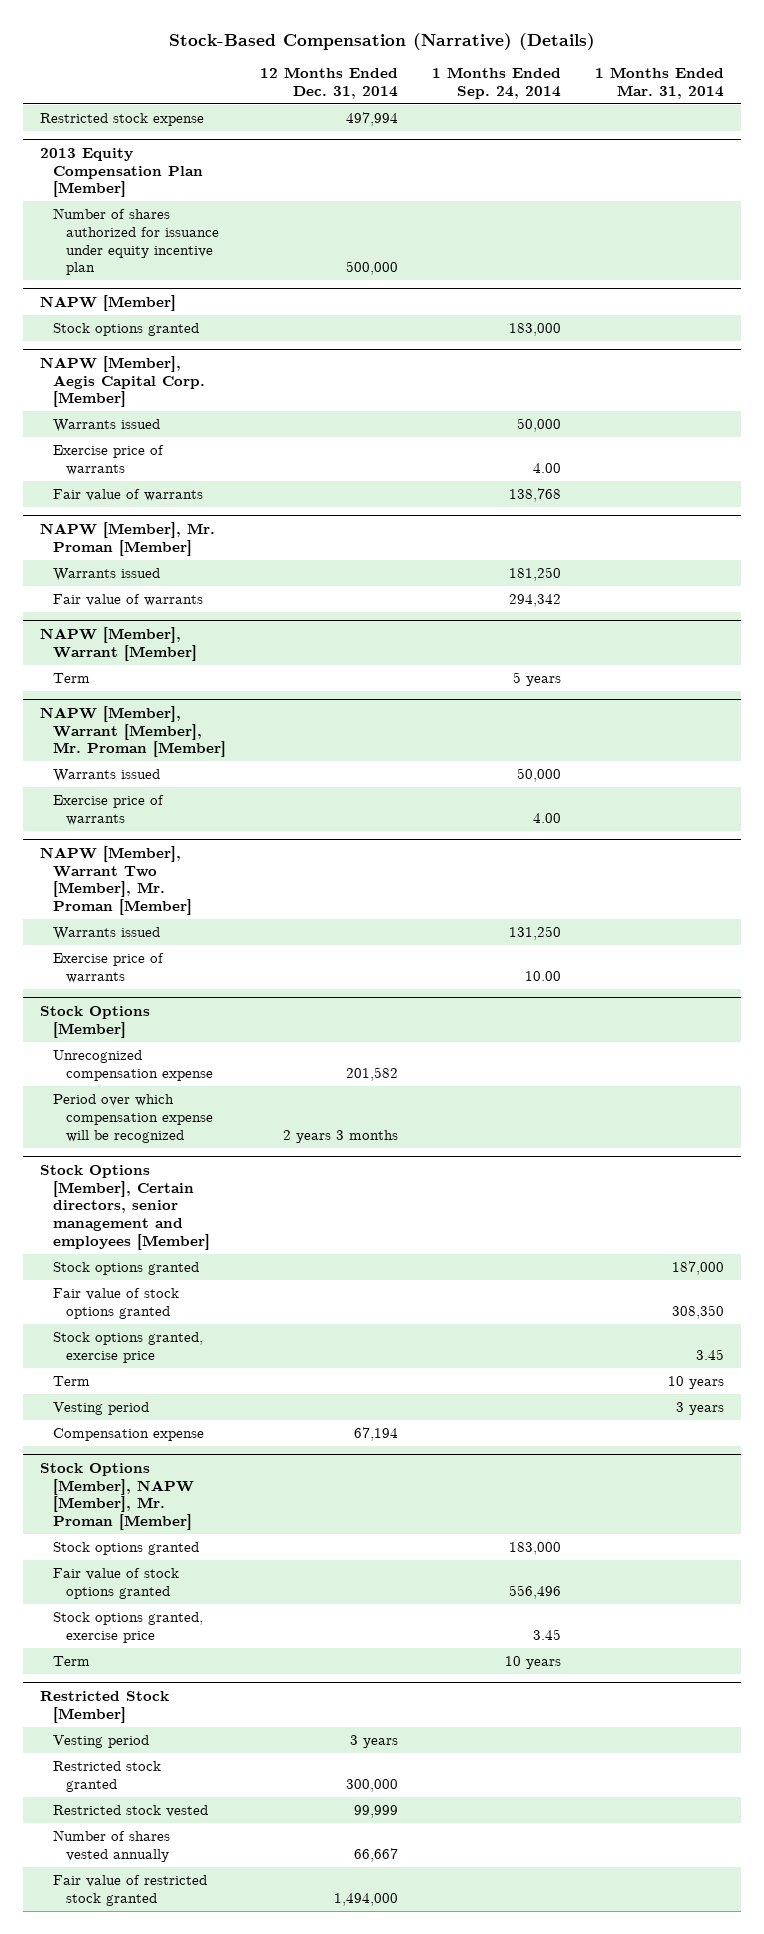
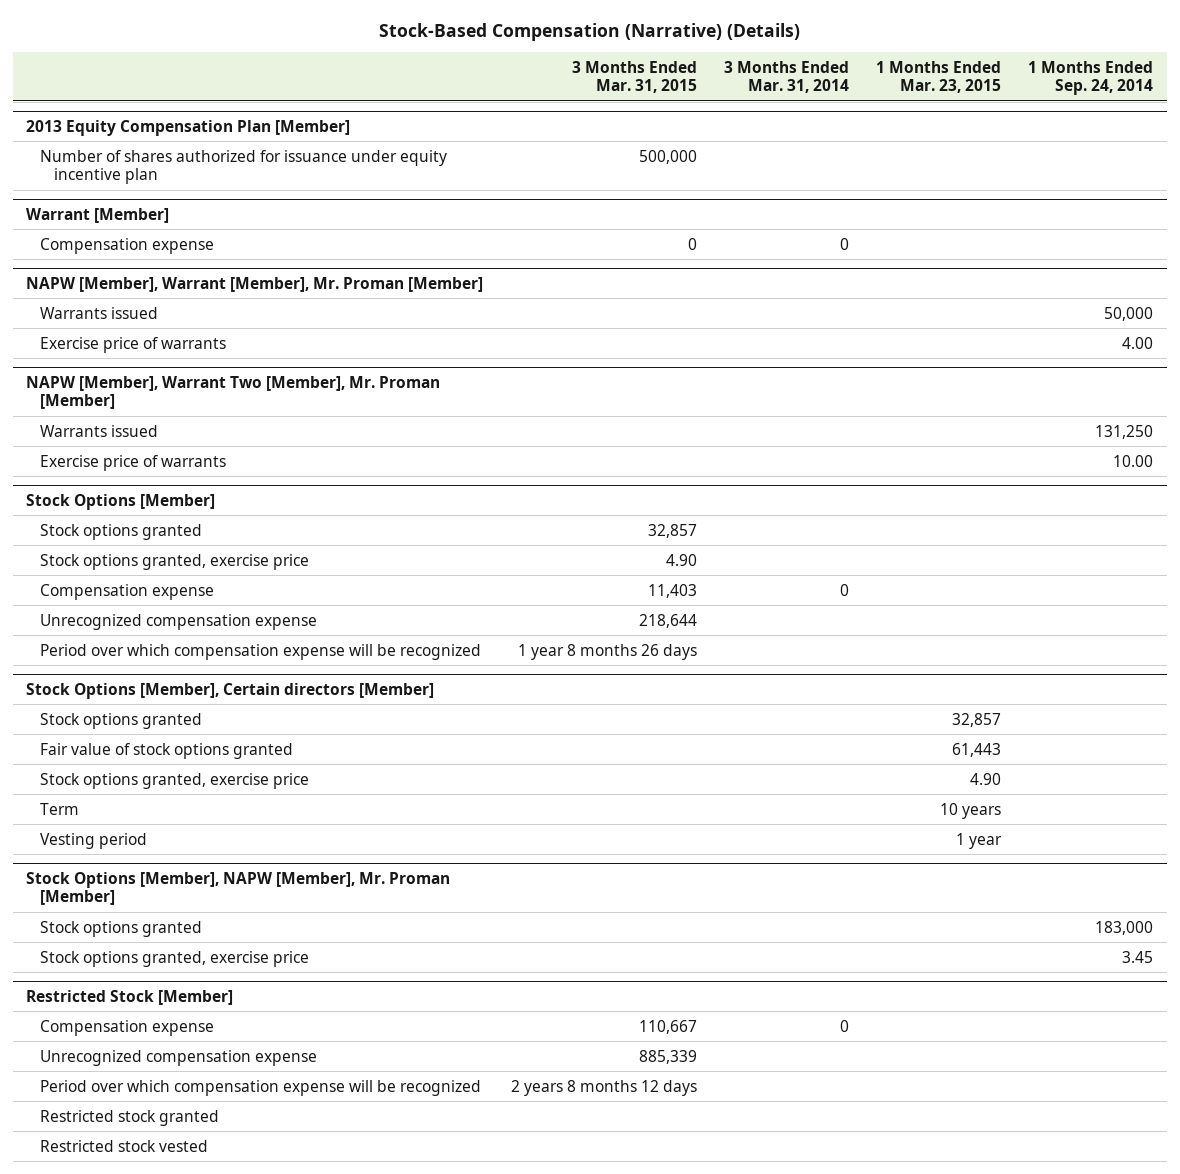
[260,67,399,99] 12 Months Ended Dec. 31, 2014 -> none
[594,67,724,99] 1 Months Ended Mar. 31, 2014 -> none
none -> [571,60,697,94] 3 Months Ended Mar. 31, 2015
none -> [723,60,849,94] 3 Months Ended Mar. 31, 2014
none -> [876,60,1002,94] 1 Months Ended Mar. 23, 2015
[40,113,205,127] Restricted stock expense -> none
[40,294,177,311] NAPW [Member] -> none
[53,323,200,337] Stock options granted -> none
[40,355,206,408] NAPW [Member], Aegis Capital Corp. [Member] -> none
[53,419,161,433] Warrants issued -> none
[53,445,165,475] Exercise price of warrants -> none
[53,489,204,502] Fair value of warrants -> none
[40,521,216,556] NAPW [Member], Mr. Proman [Member] -> none
[53,568,161,582] Warrants issued -> none
[53,594,204,607] Fair value of warrants -> none
[53,673,91,684] Term -> none
[40,626,198,661] NAPW [Member], Warrant [Member] -> [26,207,170,223] Warrant [Member]
none -> [40,237,215,254] Compensation expense
none -> [40,523,203,540] Stock options granted
none -> [40,553,310,570] Stock options granted, exercise price
none -> [40,583,215,600] Compensation expense
[40,1164,211,1250] Stock Options [Member], Certain directors, senior management and employees [Member] -> [26,682,435,699] Stock Options [Member], Certain directors [Member]
[53,1428,205,1442] Compensation expense -> none
[53,1568,180,1599] Fair value of stock options granted -> none
[53,1656,91,1667] Term -> none
[53,1735,150,1749] Vesting period -> none
none -> [40,1019,215,1036] Compensation expense
none -> [40,1049,318,1066] Unrecognized compensation expense
none -> [40,1079,482,1096] Period over which compensation expense will be recognized
[53,1830,171,1862] Number of shares vested annually -> none
[53,1875,208,1906] Fair value of restricted stock granted -> none

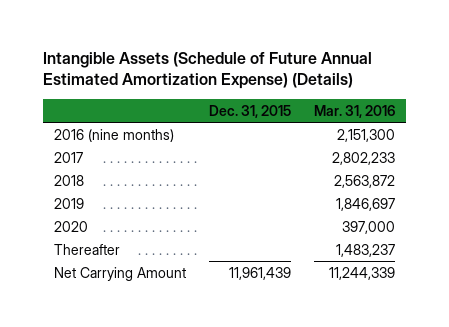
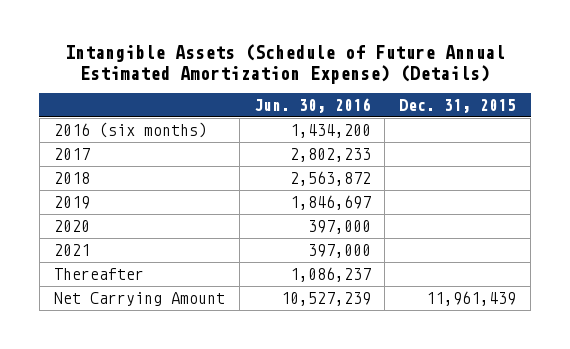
[313,104,395,118] Mar. 31, 2016 -> none
none -> [253,97,371,113] Jun. 30, 2016
[53,128,174,142] 2016 (nine months) -> [53,121,207,138] 2016 (six months)
none -> [53,243,90,256] 2021

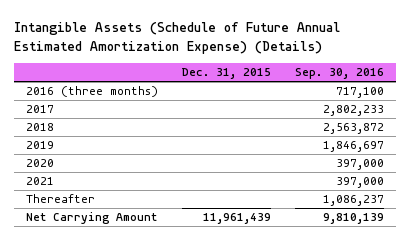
[253,97,371,113] Jun. 30, 2016 -> none
none -> [295,68,385,80] Sep. 30, 2016
[53,121,207,138] 2016 (six months) -> [26,86,159,98] 2016 (three months)

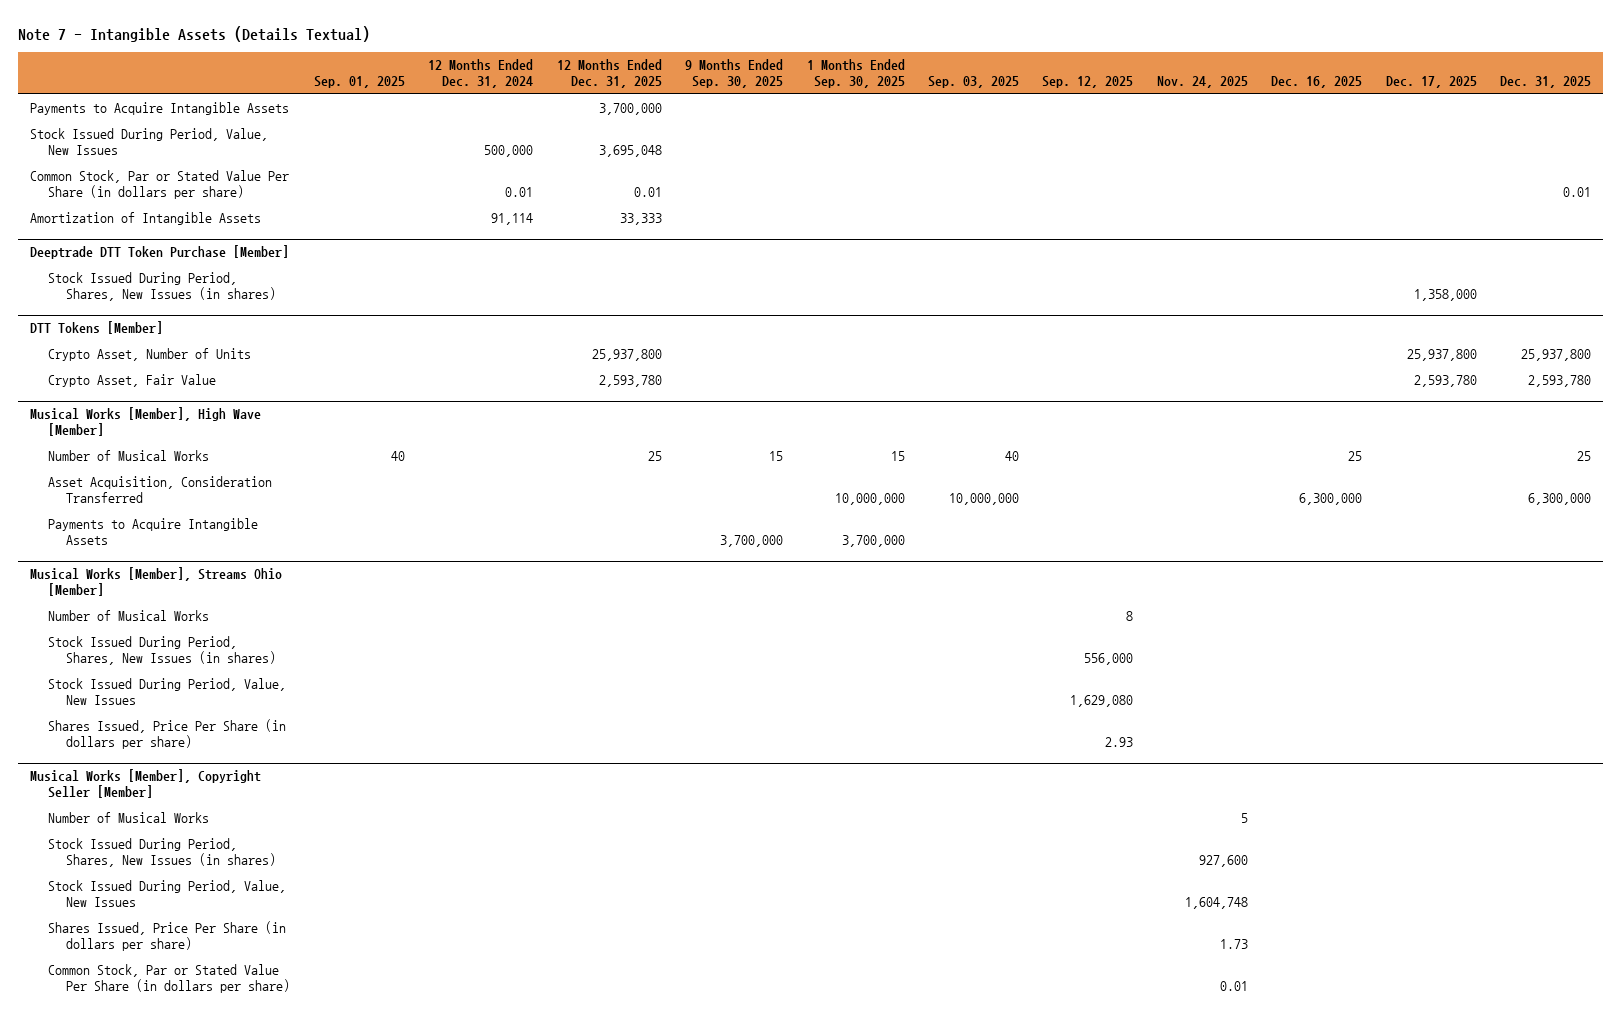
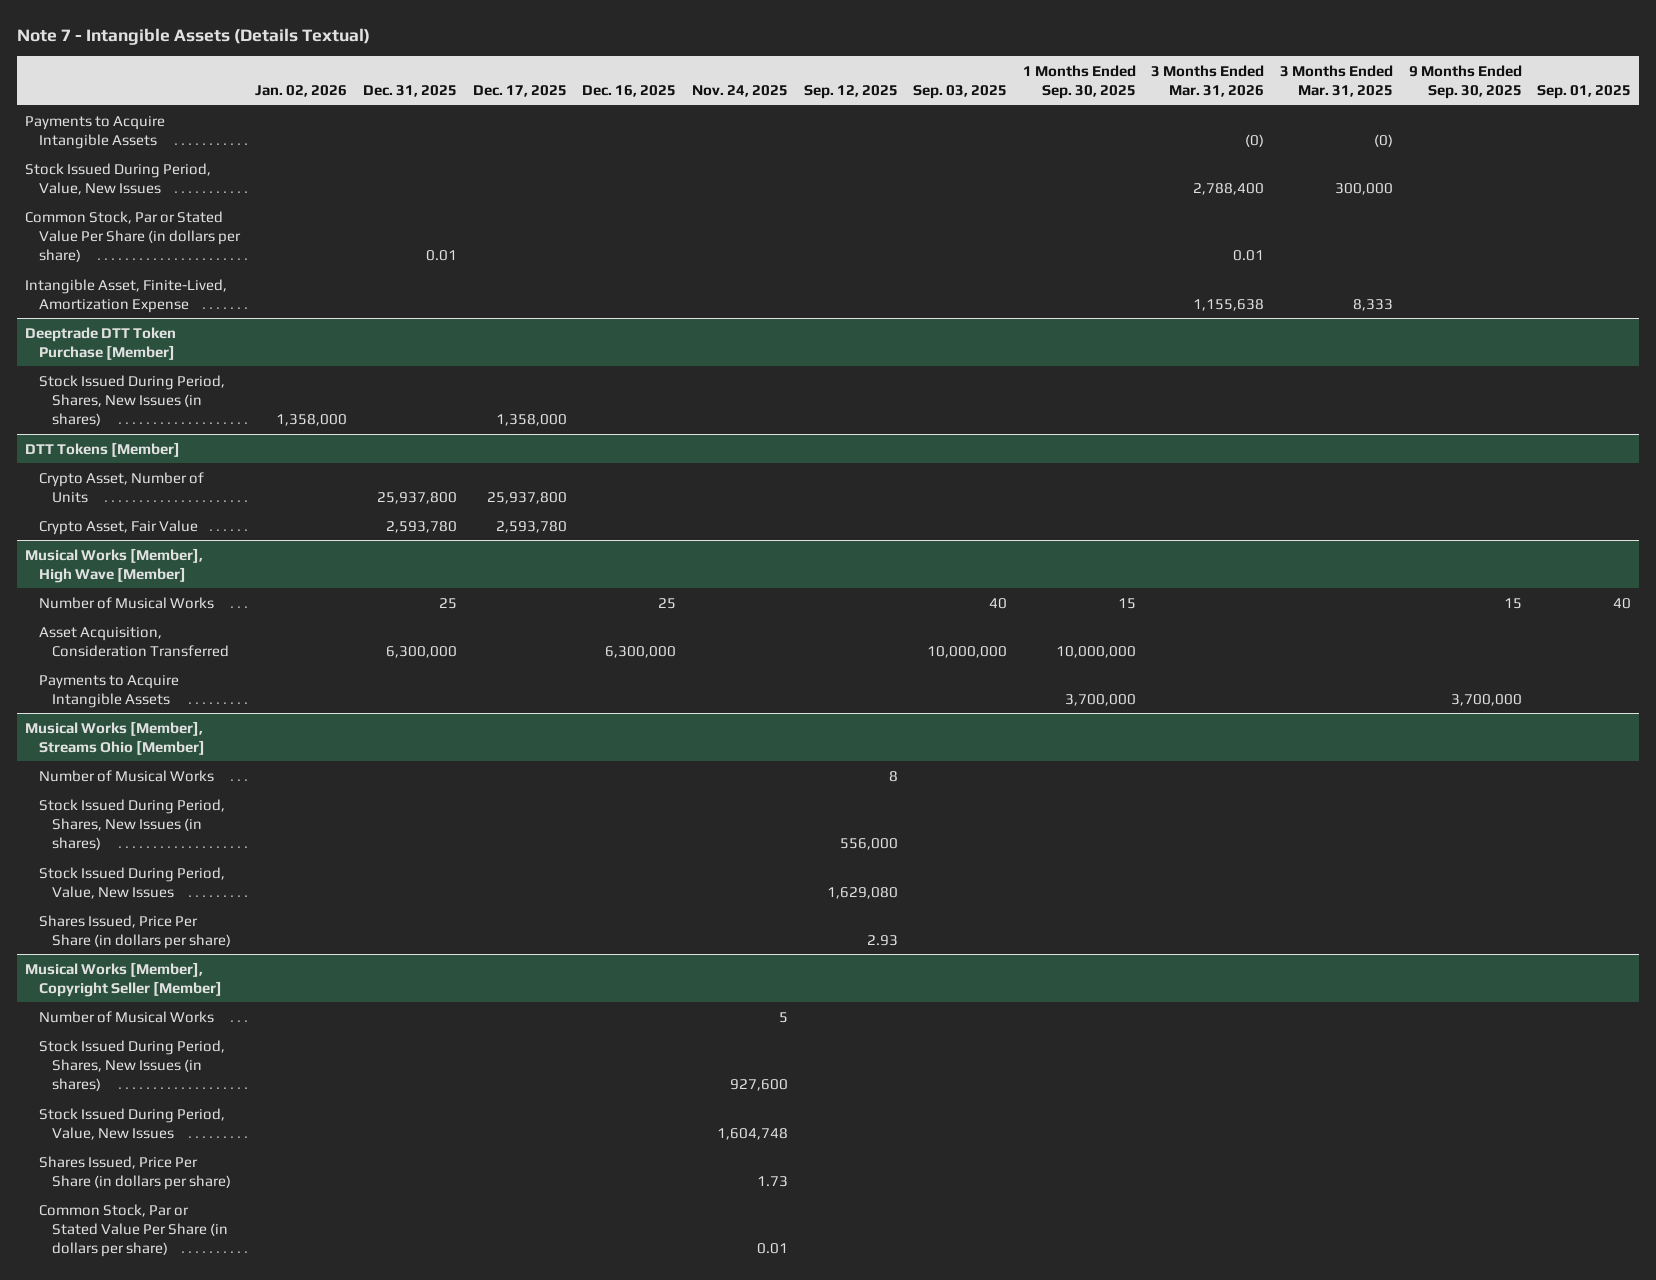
[428,59,534,89] 12 Months Ended Dec. 31, 2024 -> none
[556,59,662,89] 12 Months Ended Dec. 31, 2025 -> none
none -> [255,84,348,97] Jan. 02, 2026
none -> [1151,64,1265,97] 3 Months Ended Mar. 31, 2026
none -> [1280,64,1394,97] 3 Months Ended Mar. 31, 2025
[29,212,261,226] Amortization of Intangible Assets -> [25,278,228,313] Intangible Asset, Finite-Lived, Amortization Expense

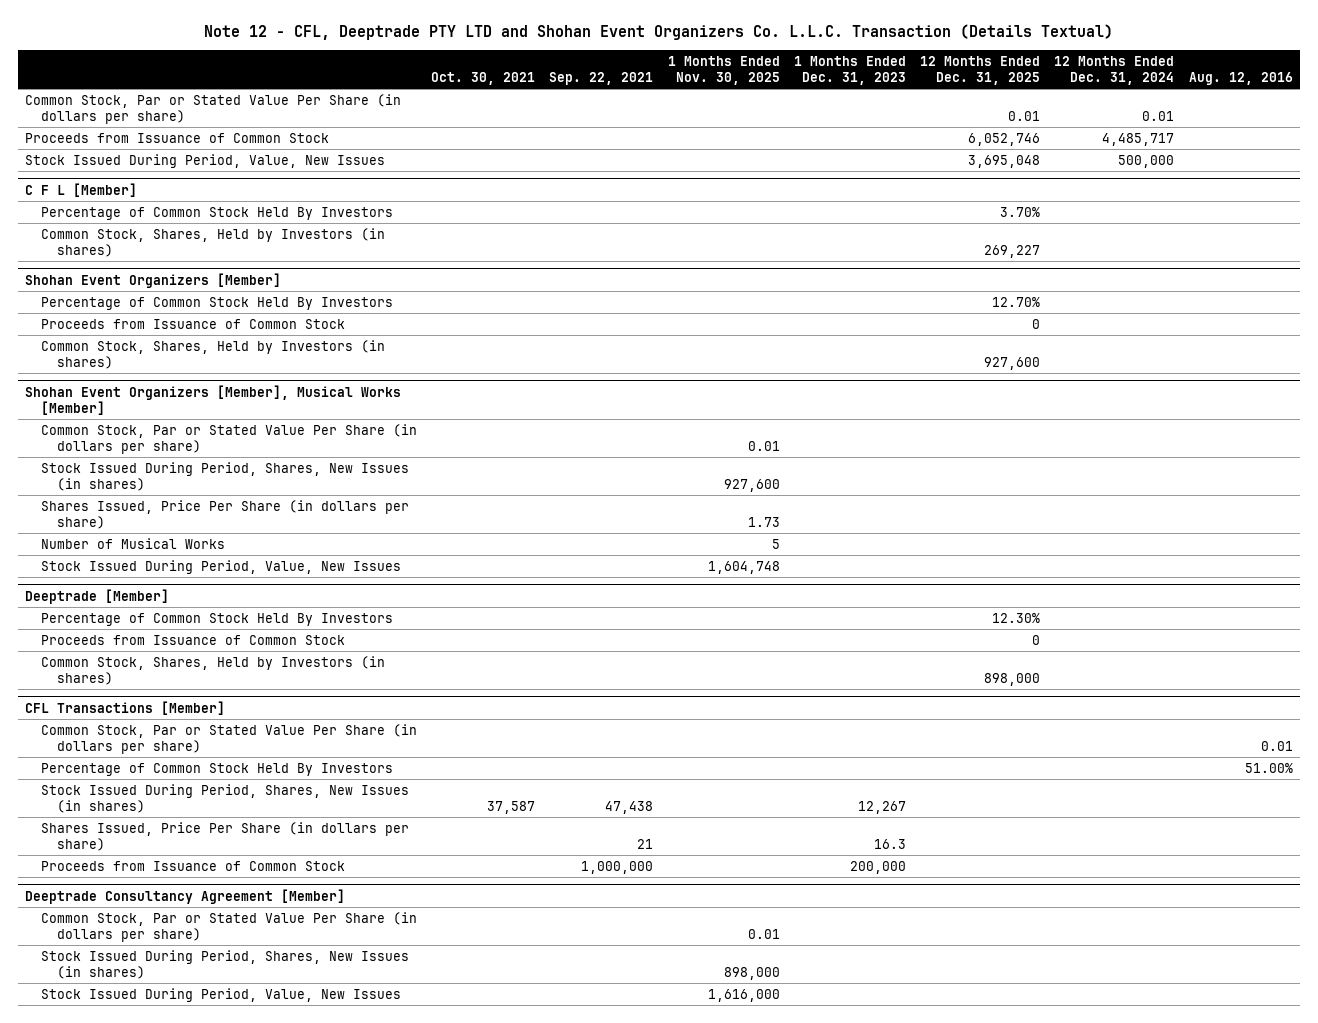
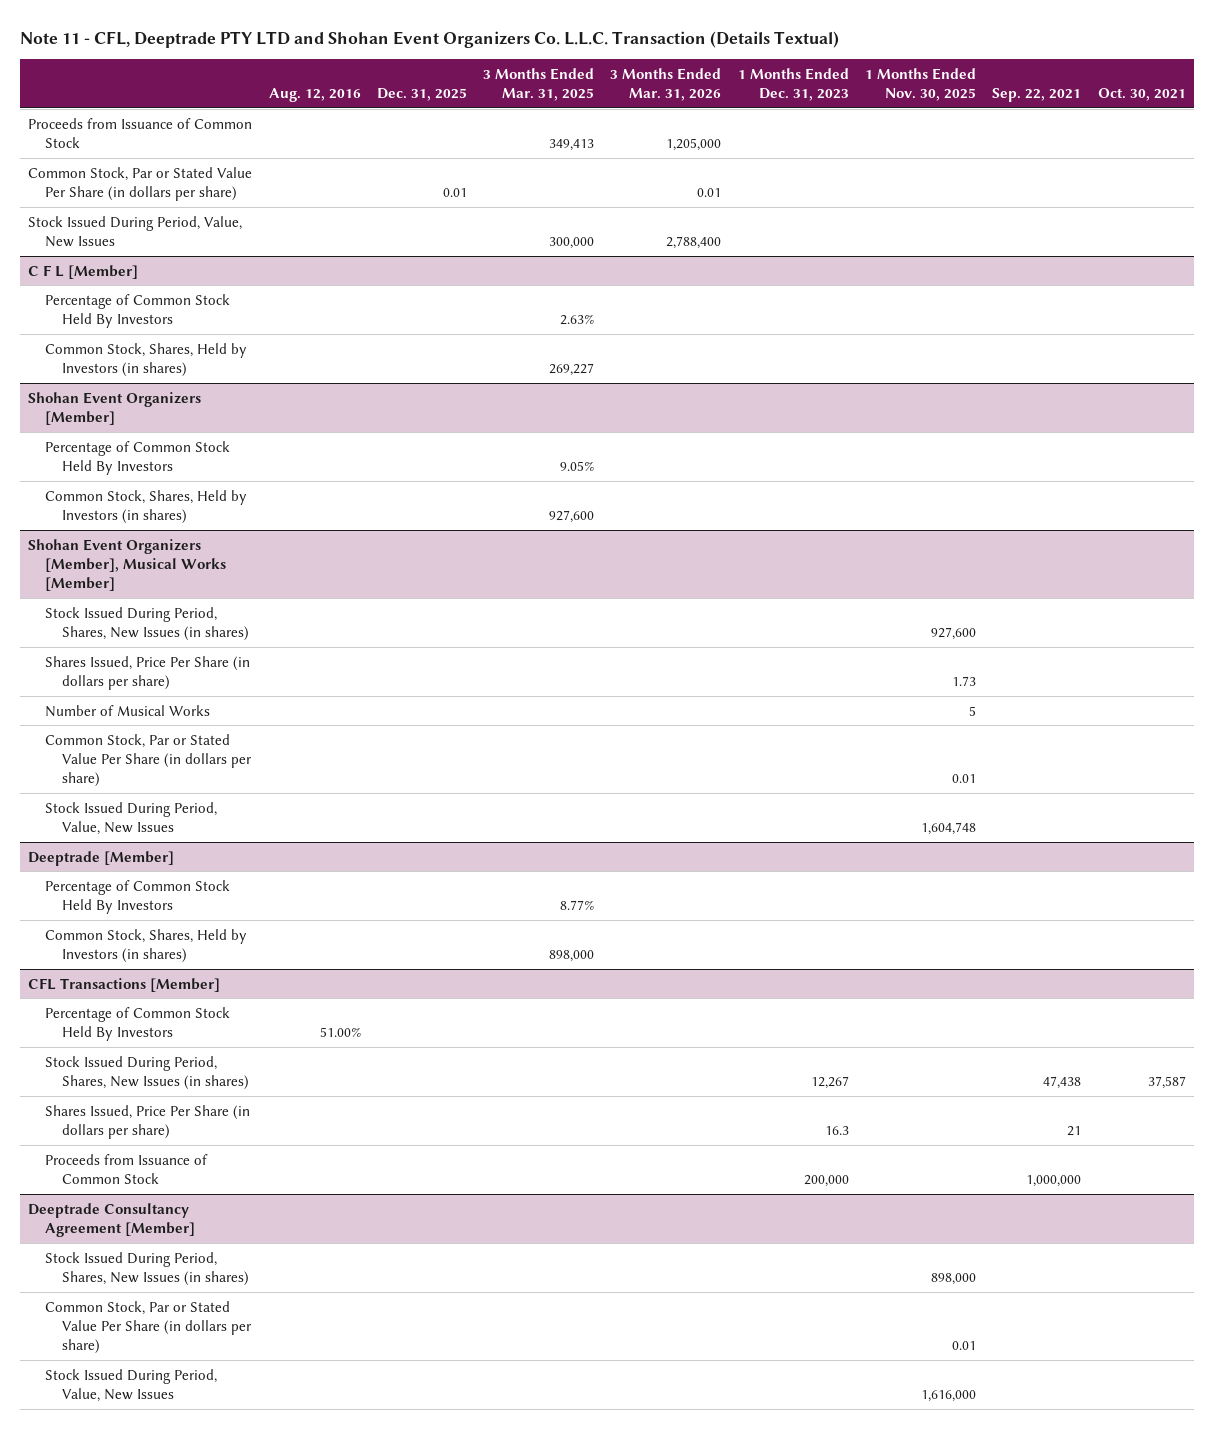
[203,24,1113,41] Note 12 - CFL, Deeptrade PTY LTD and Shohan Event Organizers Co. L.L.C. Transaction (Details Textual) -> [20,30,840,48] Note 11 - CFL, Deeptrade PTY LTD and Shohan Event Organizers Co. L.L.C. Transaction (Details Textual)
[920,55,1041,85] 12 Months Ended Dec. 31, 2025 -> none
[1054,55,1175,85] 12 Months Ended Dec. 31, 2024 -> none
none -> [376,87,467,101] Dec. 31, 2025
none -> [483,67,595,101] 3 Months Ended Mar. 31, 2025
none -> [610,67,722,101] 3 Months Ended Mar. 31, 2026
[24,93,401,124] Common Stock, Par or Stated Value Per Share (in dollars per share) -> [28,166,253,202] Common Stock, Par or Stated Value Per Share (in dollars per share)
[40,318,345,329] Proceeds from Issuance of Common Stock -> none
[40,423,417,454] Common Stock, Par or Stated Value Per Share (in dollars per share) -> [45,733,252,788] Common Stock, Par or Stated Value Per Share (in dollars per share)
[40,634,345,645] Proceeds from Issuance of Common Stock -> none
[40,723,417,754] Common Stock, Par or Stated Value Per Share (in dollars per share) -> none
[40,911,417,942] Common Stock, Par or Stated Value Per Share (in dollars per share) -> [45,1300,252,1355] Common Stock, Par or Stated Value Per Share (in dollars per share)

